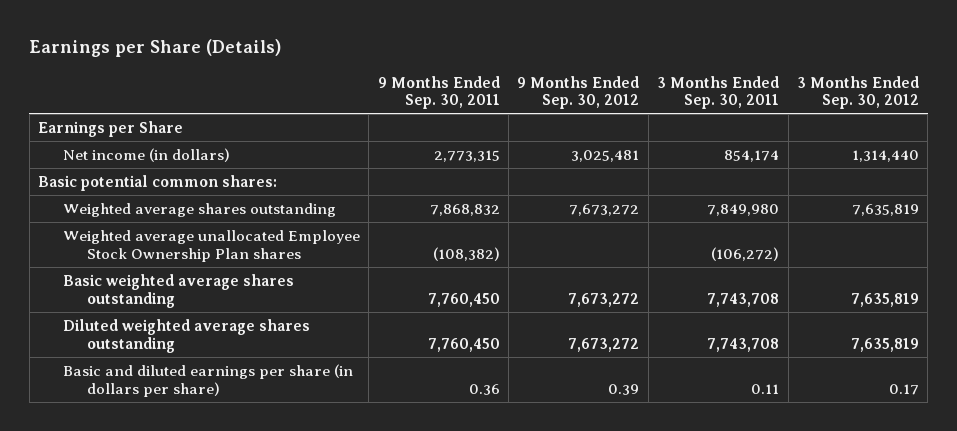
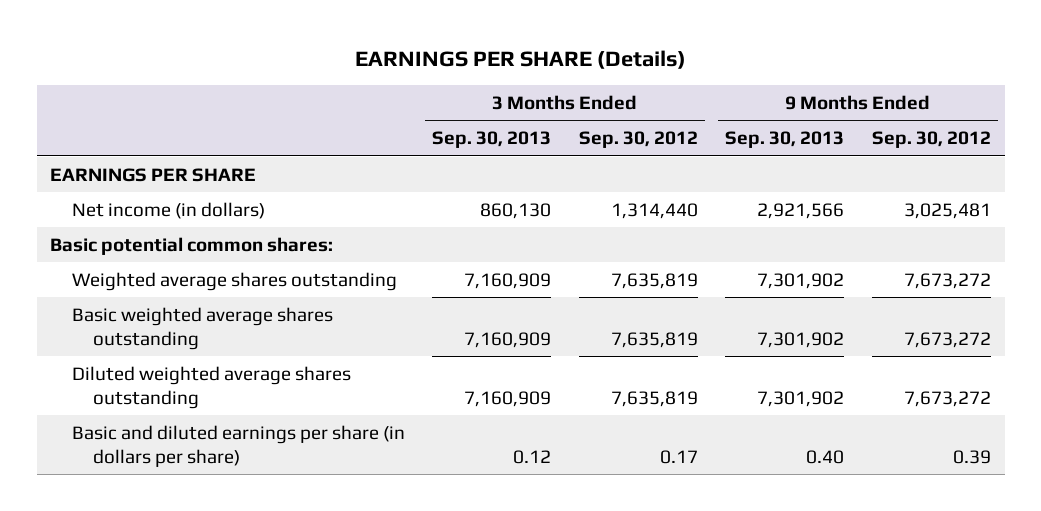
[29,39,282,58] Earnings per Share (Details) -> [354,50,686,70] EARNINGS PER SHARE (Details)
[377,75,500,110] 9 Months Ended Sep. 30, 2011 -> none
[657,75,780,110] 3 Months Ended Sep. 30, 2011 -> none
none -> [432,131,552,149] Sep. 30, 2013
none -> [725,131,845,149] Sep. 30, 2013
[38,120,184,137] Earnings per Share -> [50,167,257,182] EARNINGS PER SHARE
[62,229,360,262] Weighted average unallocated Employee Stock Ownership Plan shares -> none

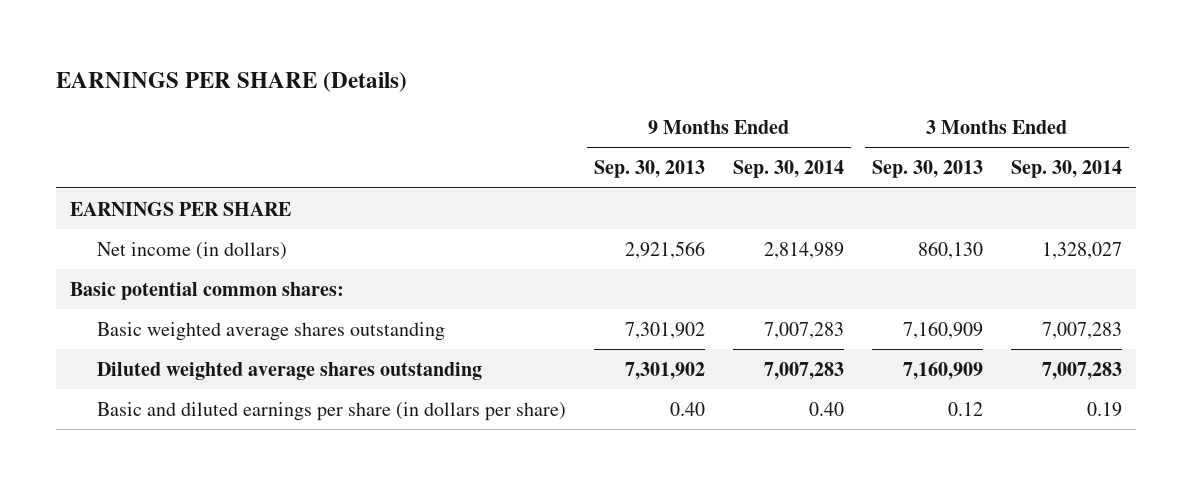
[578,131,698,149] Sep. 30, 2012 -> none
[871,131,991,149] Sep. 30, 2012 -> none
none -> [732,160,844,179] Sep. 30, 2014
none -> [1010,160,1122,179] Sep. 30, 2014
[71,271,397,291] Weighted average shares outstanding -> none

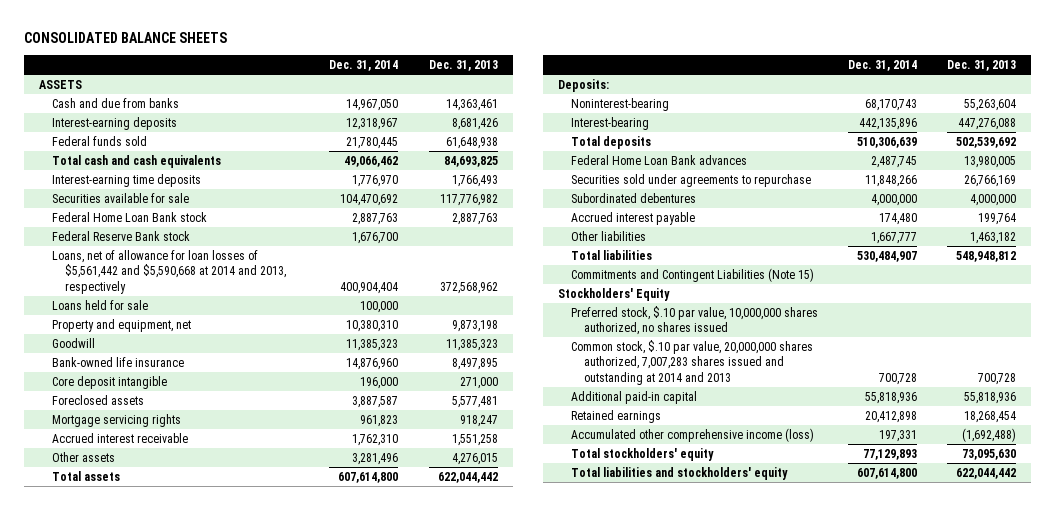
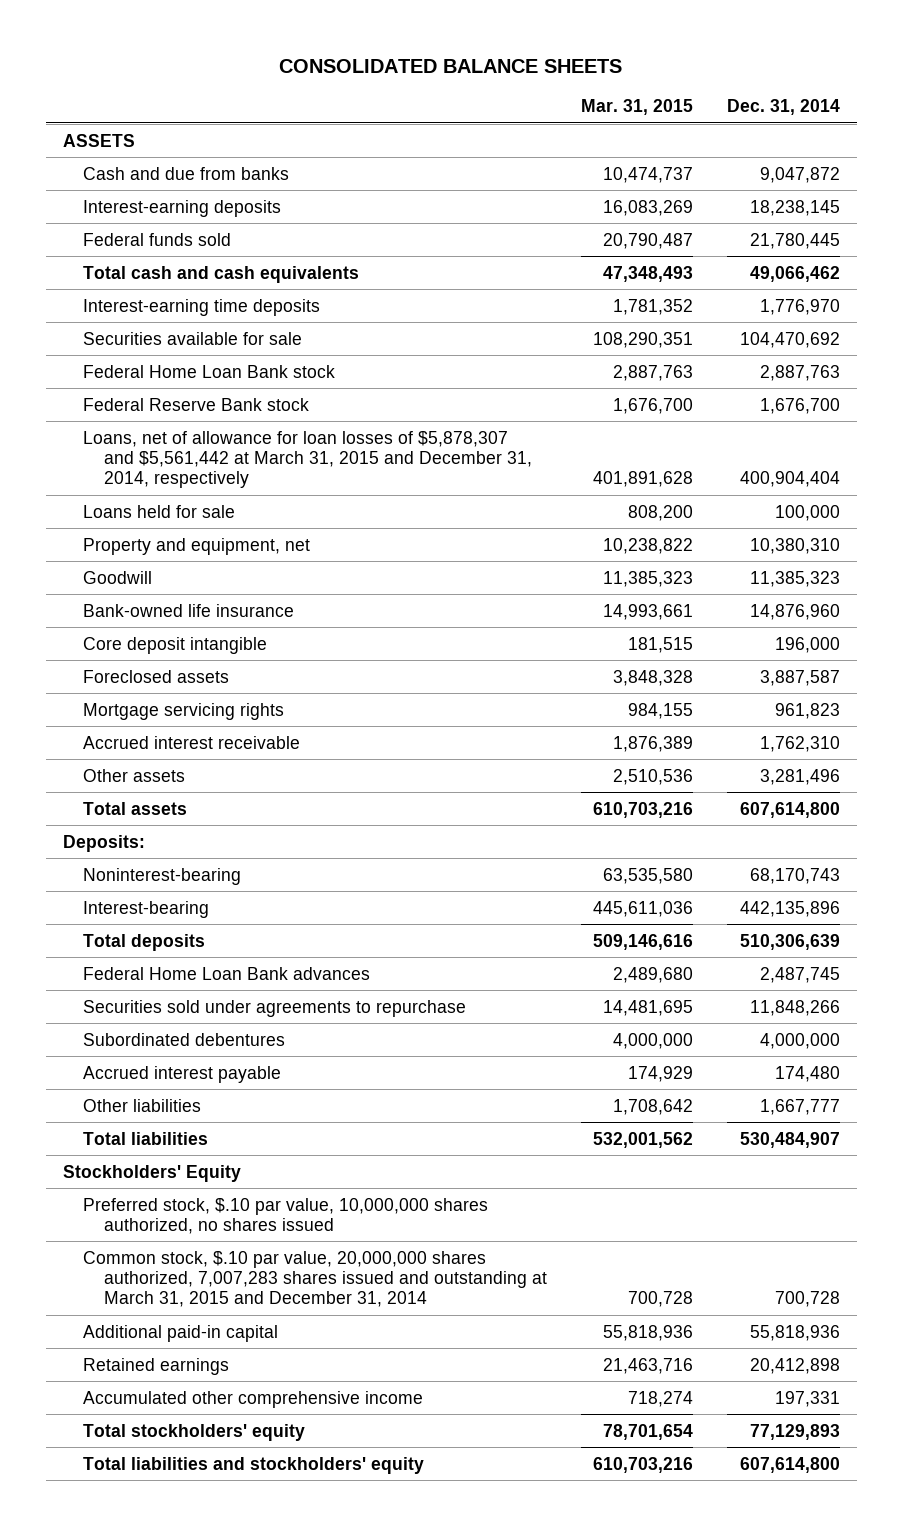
[428,60,498,72] Dec. 31, 2013 -> none
none -> [580,99,693,116] Mar. 31, 2015
[346,98,399,111] 14,967,050 -> [759,166,840,183] 9,047,872
[346,117,399,130] 12,318,967 -> [749,199,840,216] 18,238,145
[52,249,286,295] Loans, net of allowance for loan losses of $5,561,442 and $5,590,668 at 2014 and 2013, respectively -> [83,430,532,489] Loans, net of allowance for loan losses of $5,878,307 and $5,561,442 at March 31, 2015 and December 31, 2014, respectively
[570,267,814,282] Commitments and Contingent Liabilities (Note 15) -> none
[570,339,813,386] Common stock, $.10 par value, 20,000,000 shares authorized, 7,007,283 shares issued and outstanding at 2014 and 2013 -> [83,1250,547,1308] Common stock, $.10 par value, 20,000,000 shares authorized, 7,007,283 shares issued and outstanding at March 31, 2015 and December 31, 2014
[570,427,814,442] Accumulated other comprehensive income (loss) -> [83,1390,424,1408] Accumulated other comprehensive income

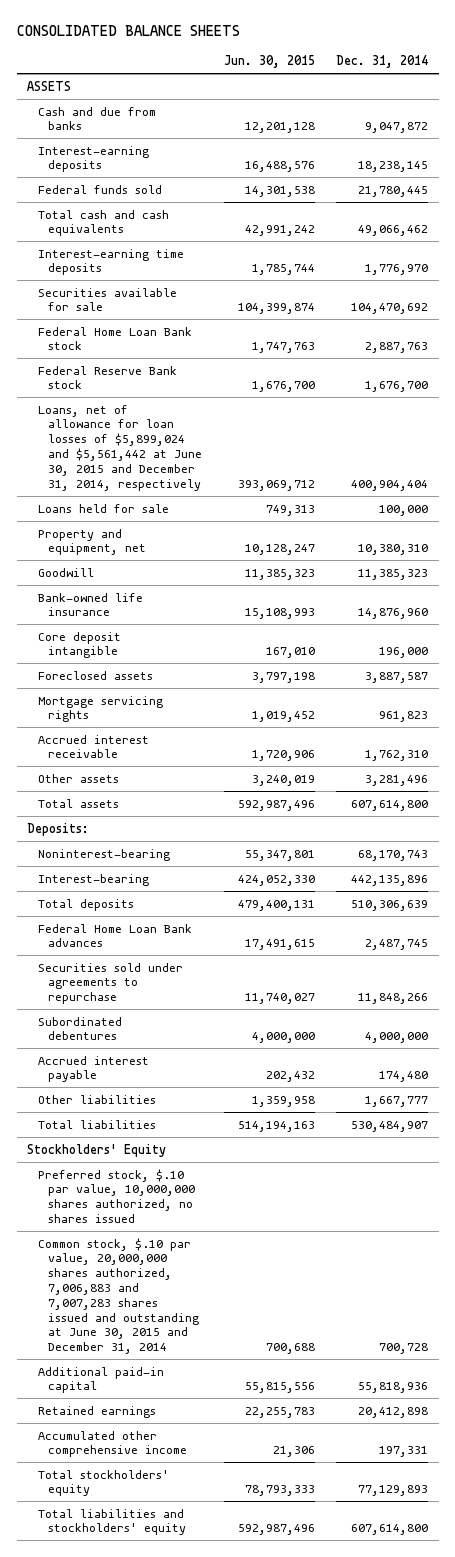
[580,99,693,116] Mar. 31, 2015 -> none
none -> [223,55,315,69] Jun. 30, 2015
[83,430,532,489] Loans, net of allowance for loan losses of $5,878,307 and $5,561,442 at March 31, 2015 and December 31, 2014, respectively -> [37,404,203,491] Loans, net of allowance for loan losses of $5,899,024 and $5,561,442 at June 30, 2015 and December 31, 2014, respectively
[83,1250,547,1308] Common stock, $.10 par value, 20,000,000 shares authorized, 7,007,283 shares issued and outstanding at March 31, 2015 and December 31, 2014 -> [37,1237,200,1355] Common stock, $.10 par value, 20,000,000 shares authorized, 7,006,883 and 7,007,283 shares issued and outstanding at June 30, 2015 and December 31, 2014

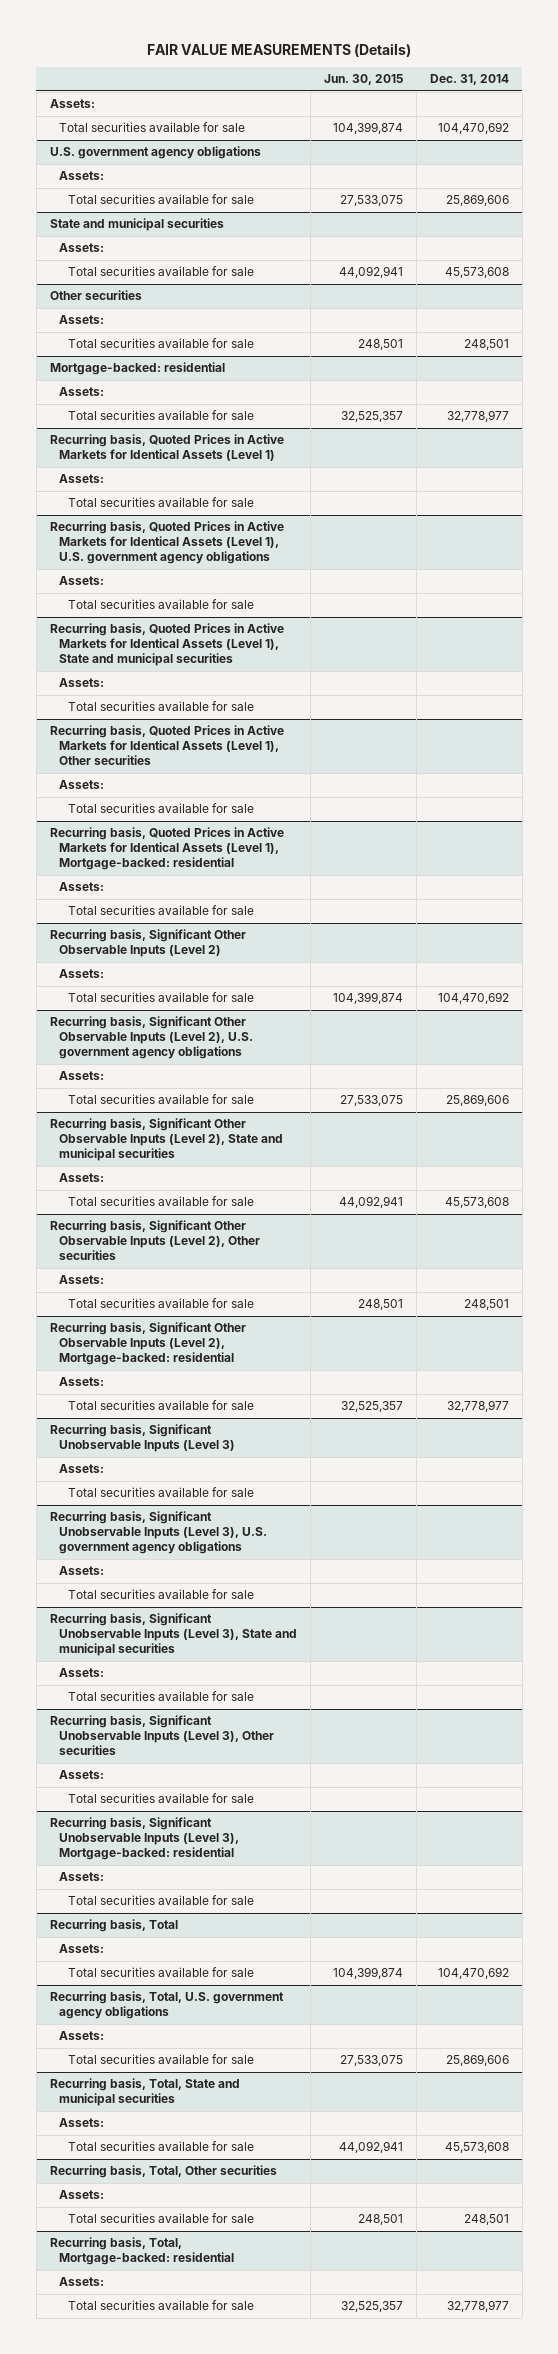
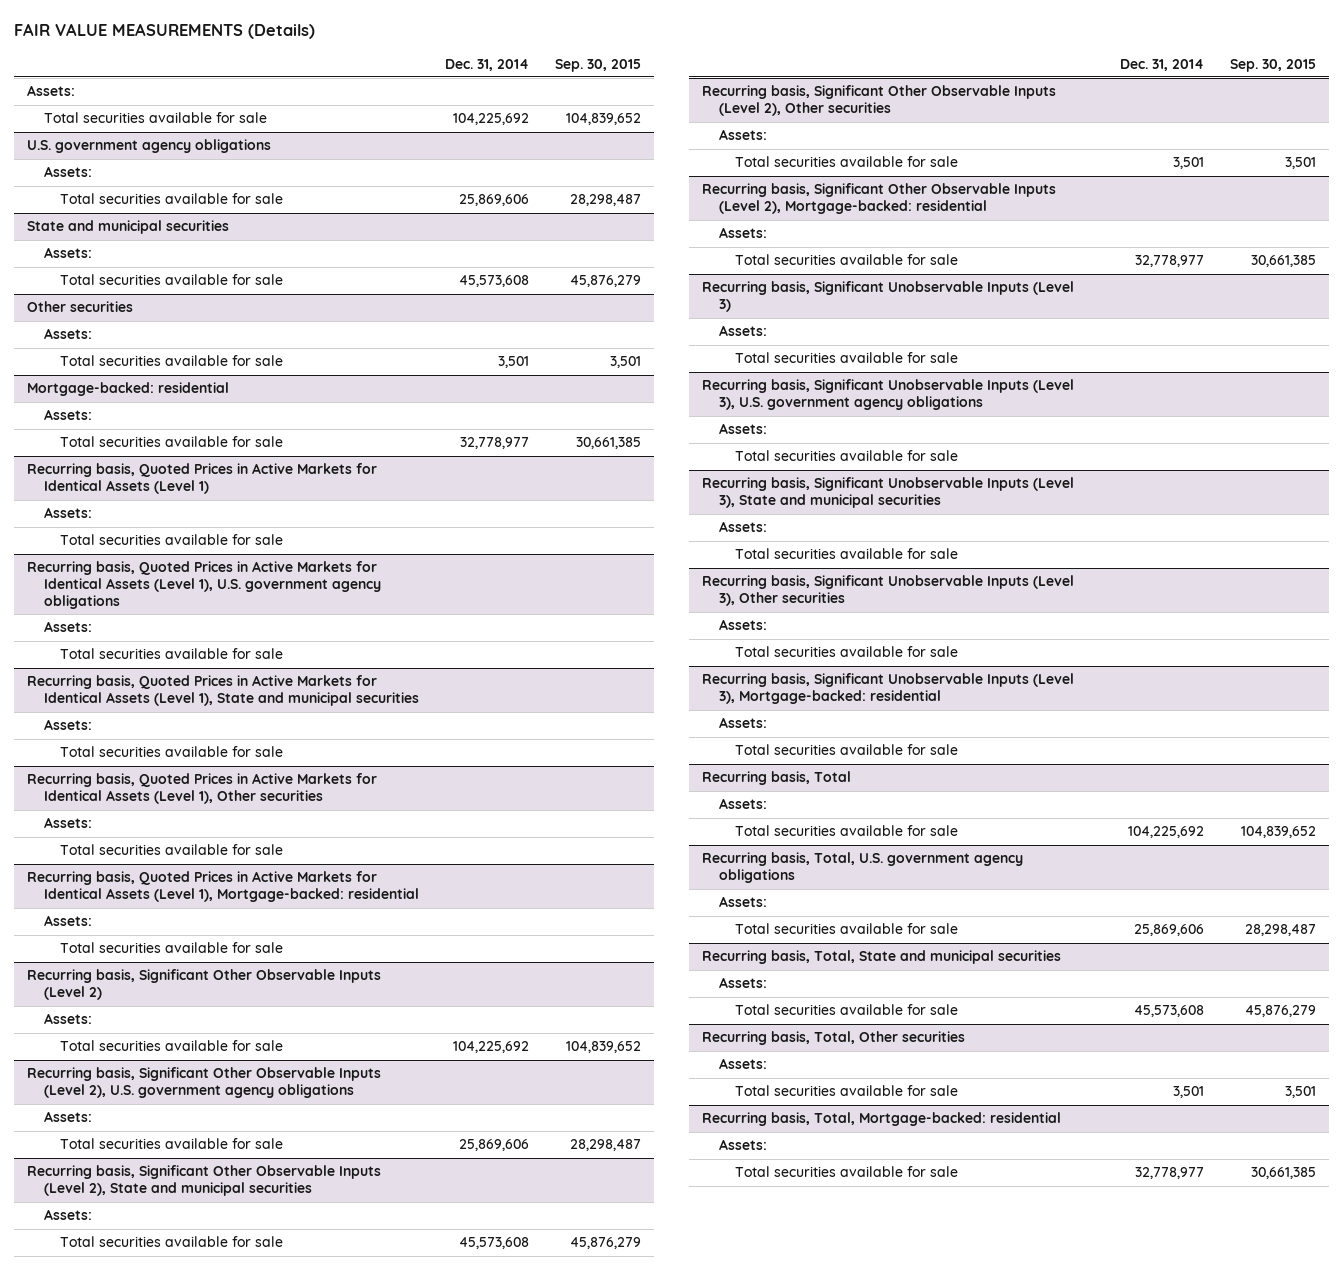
[323,74,403,86] Jun. 30, 2015 -> none
none -> [554,58,641,72] Sep. 30, 2015
[437,122,509,135] 104,470,692 -> [452,113,529,126] 104,225,692
[463,339,509,351] 248,501 -> [497,356,529,369] 3,501
[437,992,509,1005] 104,470,692 -> [452,1041,529,1054] 104,225,692
[463,1299,509,1311] 248,501 -> [1172,157,1204,170] 3,501
[437,1967,509,1980] 104,470,692 -> [1127,826,1204,839] 104,225,692
[463,2214,509,2226] 248,501 -> [1172,1086,1204,1099] 3,501

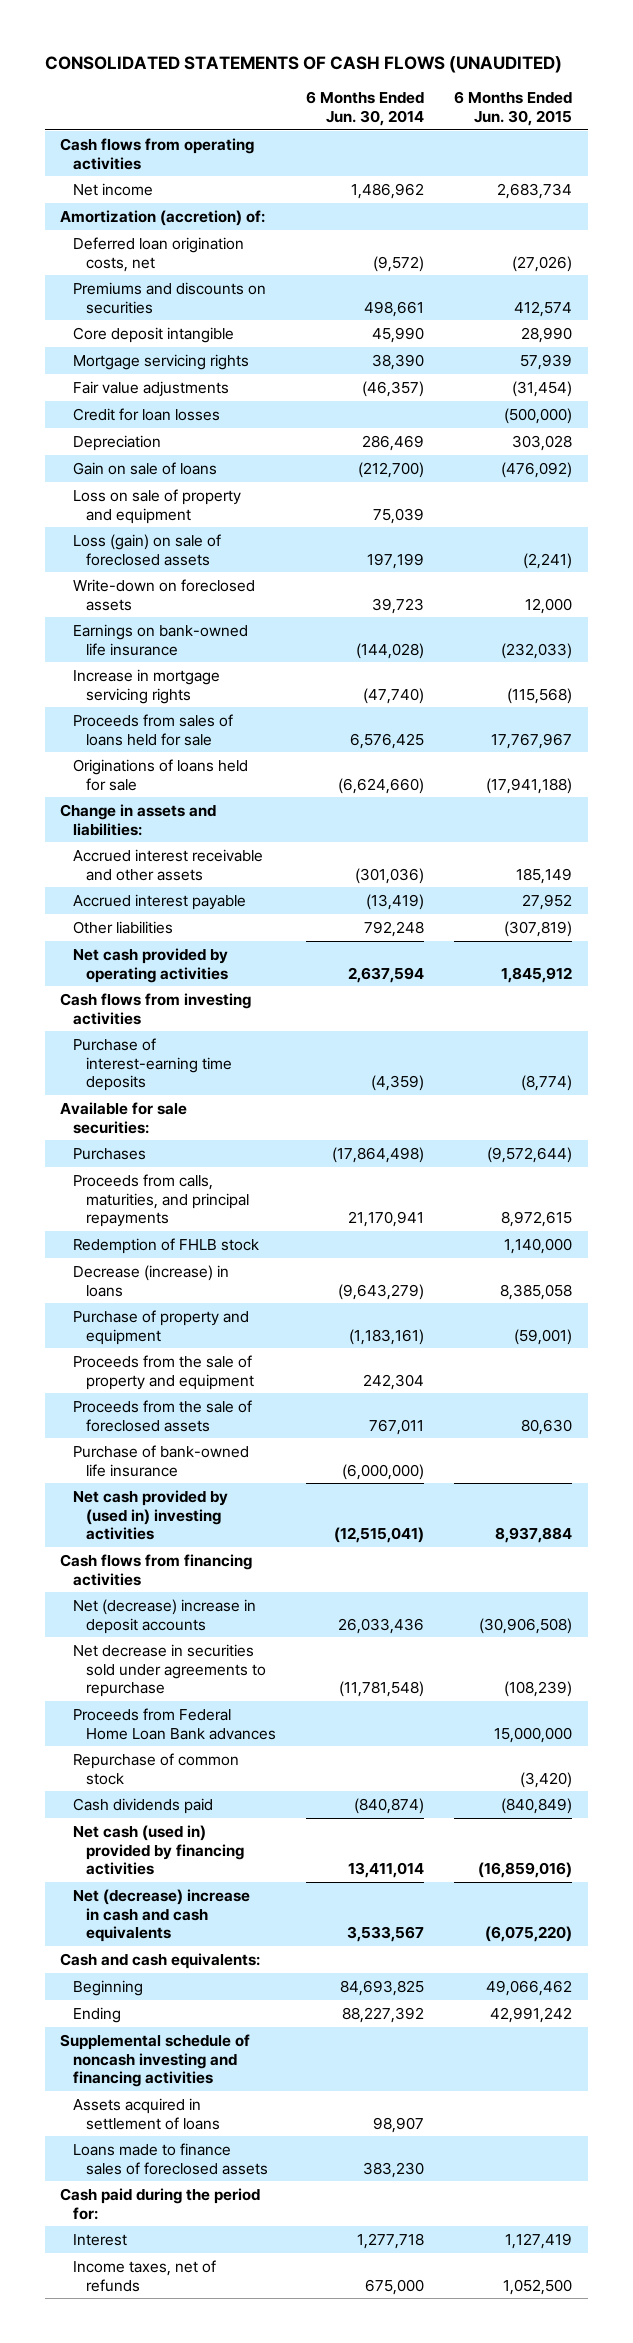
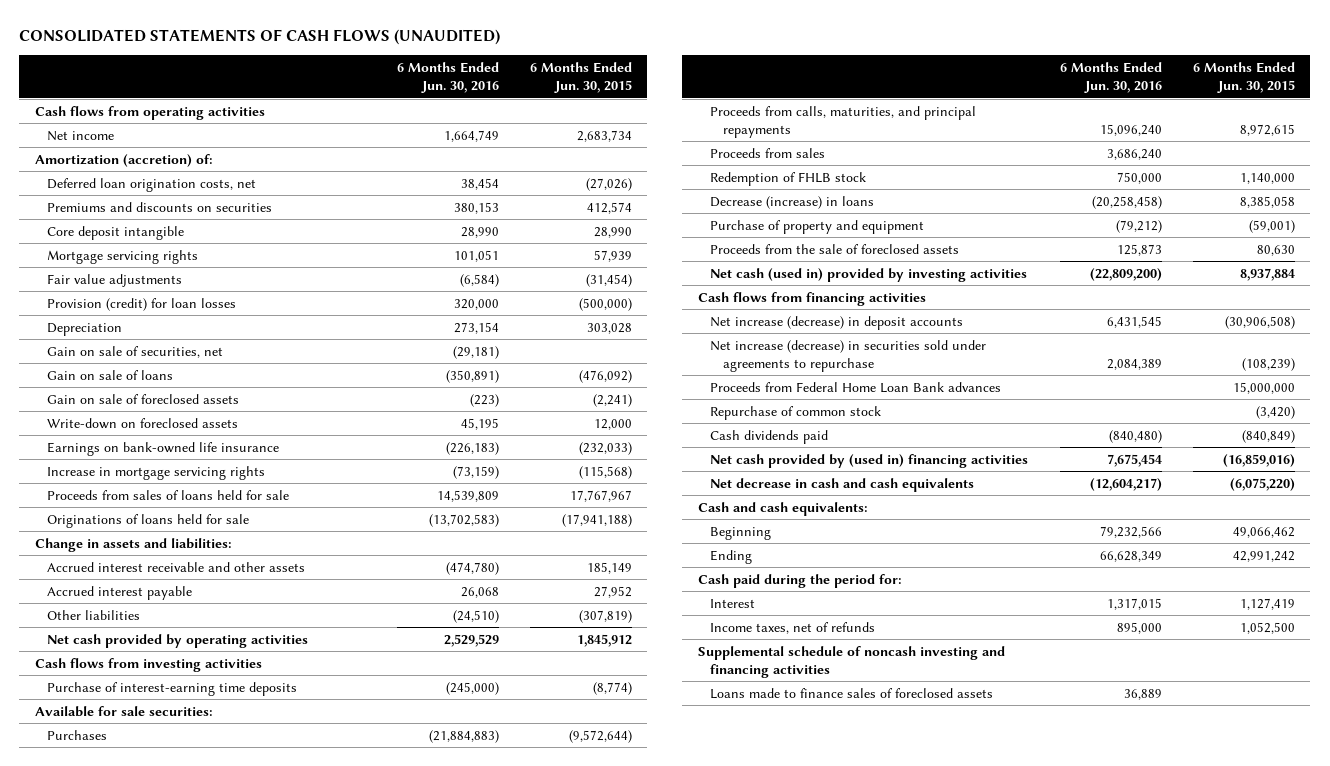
[305,91,424,127] 6 Months Ended Jun. 30, 2014 -> none
none -> [396,62,499,93] 6 Months Ended Jun. 30, 2016
[73,407,221,421] Credit for loan losses -> [47,297,237,311] Provision (credit) for loan losses
none -> [47,345,224,358] Gain on sale of securities, net
[73,488,242,524] Loss on sale of property and equipment -> none
[73,533,222,566] Loss (gain) on sale of foreclosed assets -> [47,393,240,404] Gain on sale of foreclosed assets
none -> [710,147,826,158] Proceeds from sales
[73,1354,254,1390] Proceeds from the sale of property and equipment -> none
[73,1444,250,1477] Purchase of bank-owned life insurance -> none
[73,1489,229,1541] Net cash provided by (used in) investing activities -> [710,267,1028,282] Net cash (used in) provided by investing activities
[73,1598,257,1634] Net (decrease) increase in deposit accounts -> [710,315,964,330] Net increase (decrease) in deposit accounts
[73,1643,266,1698] Net decrease in securities sold under agreements to repurchase -> [710,339,987,372] Net increase (decrease) in securities sold under agreements to repurchase
[73,1824,244,1876] Net cash (used in) provided by financing activities -> [710,453,1029,468] Net cash provided by (used in) financing activities
[73,1888,251,1943] Net (decrease) increase in cash and cash equivalents -> [710,477,975,492] Net decrease in cash and cash equivalents
[73,2097,220,2130] Assets acquired in settlement of loans -> none
[60,2033,251,2088] Supplemental schedule of noncash investing and financing activities -> [697,645,1005,678] Supplemental schedule of noncash investing and financing activities
[73,2142,268,2175] Loans made to finance sales of foreclosed assets -> [710,687,994,699] Loans made to finance sales of foreclosed assets

